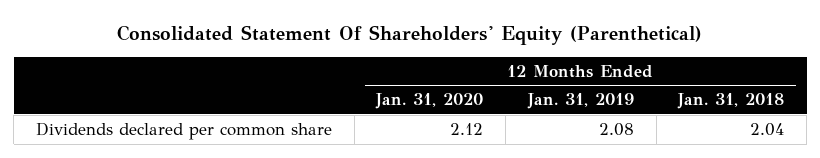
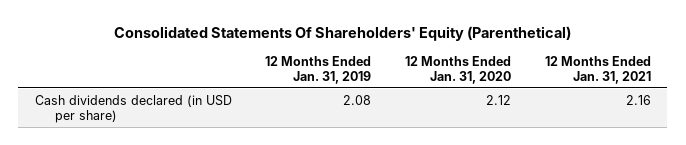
[117,24,703,45] Consolidated Statement Of Shareholders' Equity (Parenthetical) -> [113,25,571,41] Consolidated Statements Of Shareholders' Equity (Parenthetical)
[677,93,785,110] Jan. 31, 2018 -> none
none -> [544,55,651,85] 12 Months Ended Jan. 31, 2021
[35,122,332,141] Dividends declared per common share -> [34,94,232,124] Cash dividends declared (in USD per share)

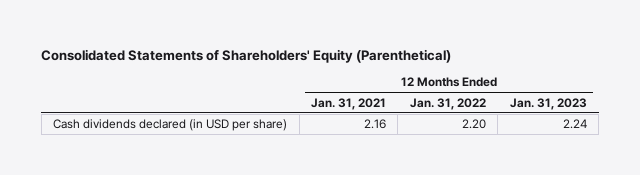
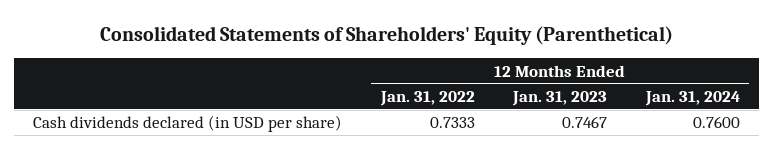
[311,97,387,110] Jan. 31, 2021 -> none
none -> [644,90,740,106] Jan. 31, 2024
[461,119,486,130] 2.20 -> [429,117,475,129] 0.7333
[562,119,587,130] 2.24 -> [562,116,608,129] 0.7467

